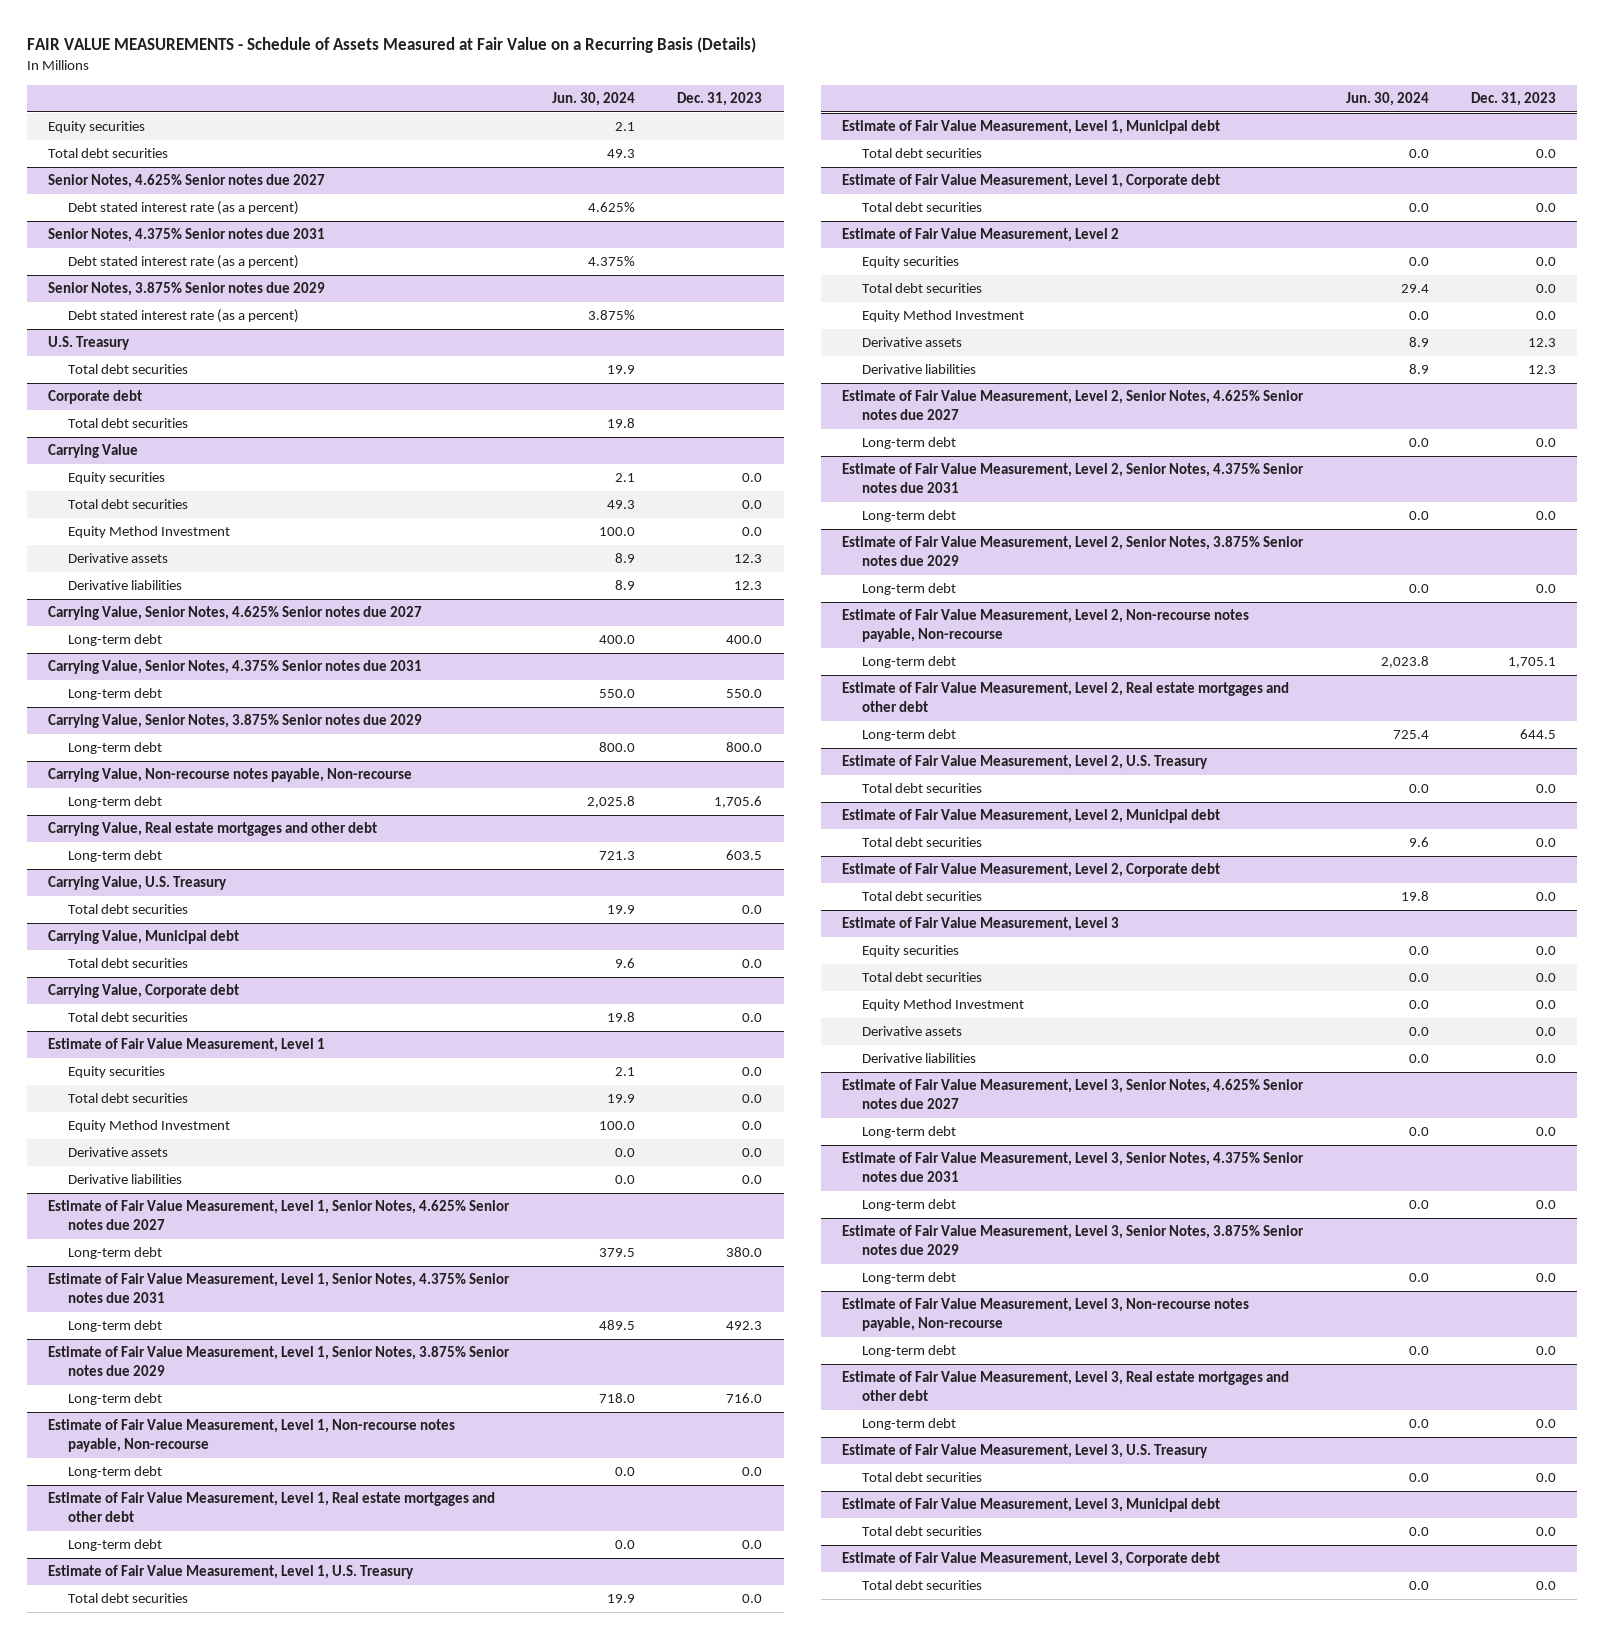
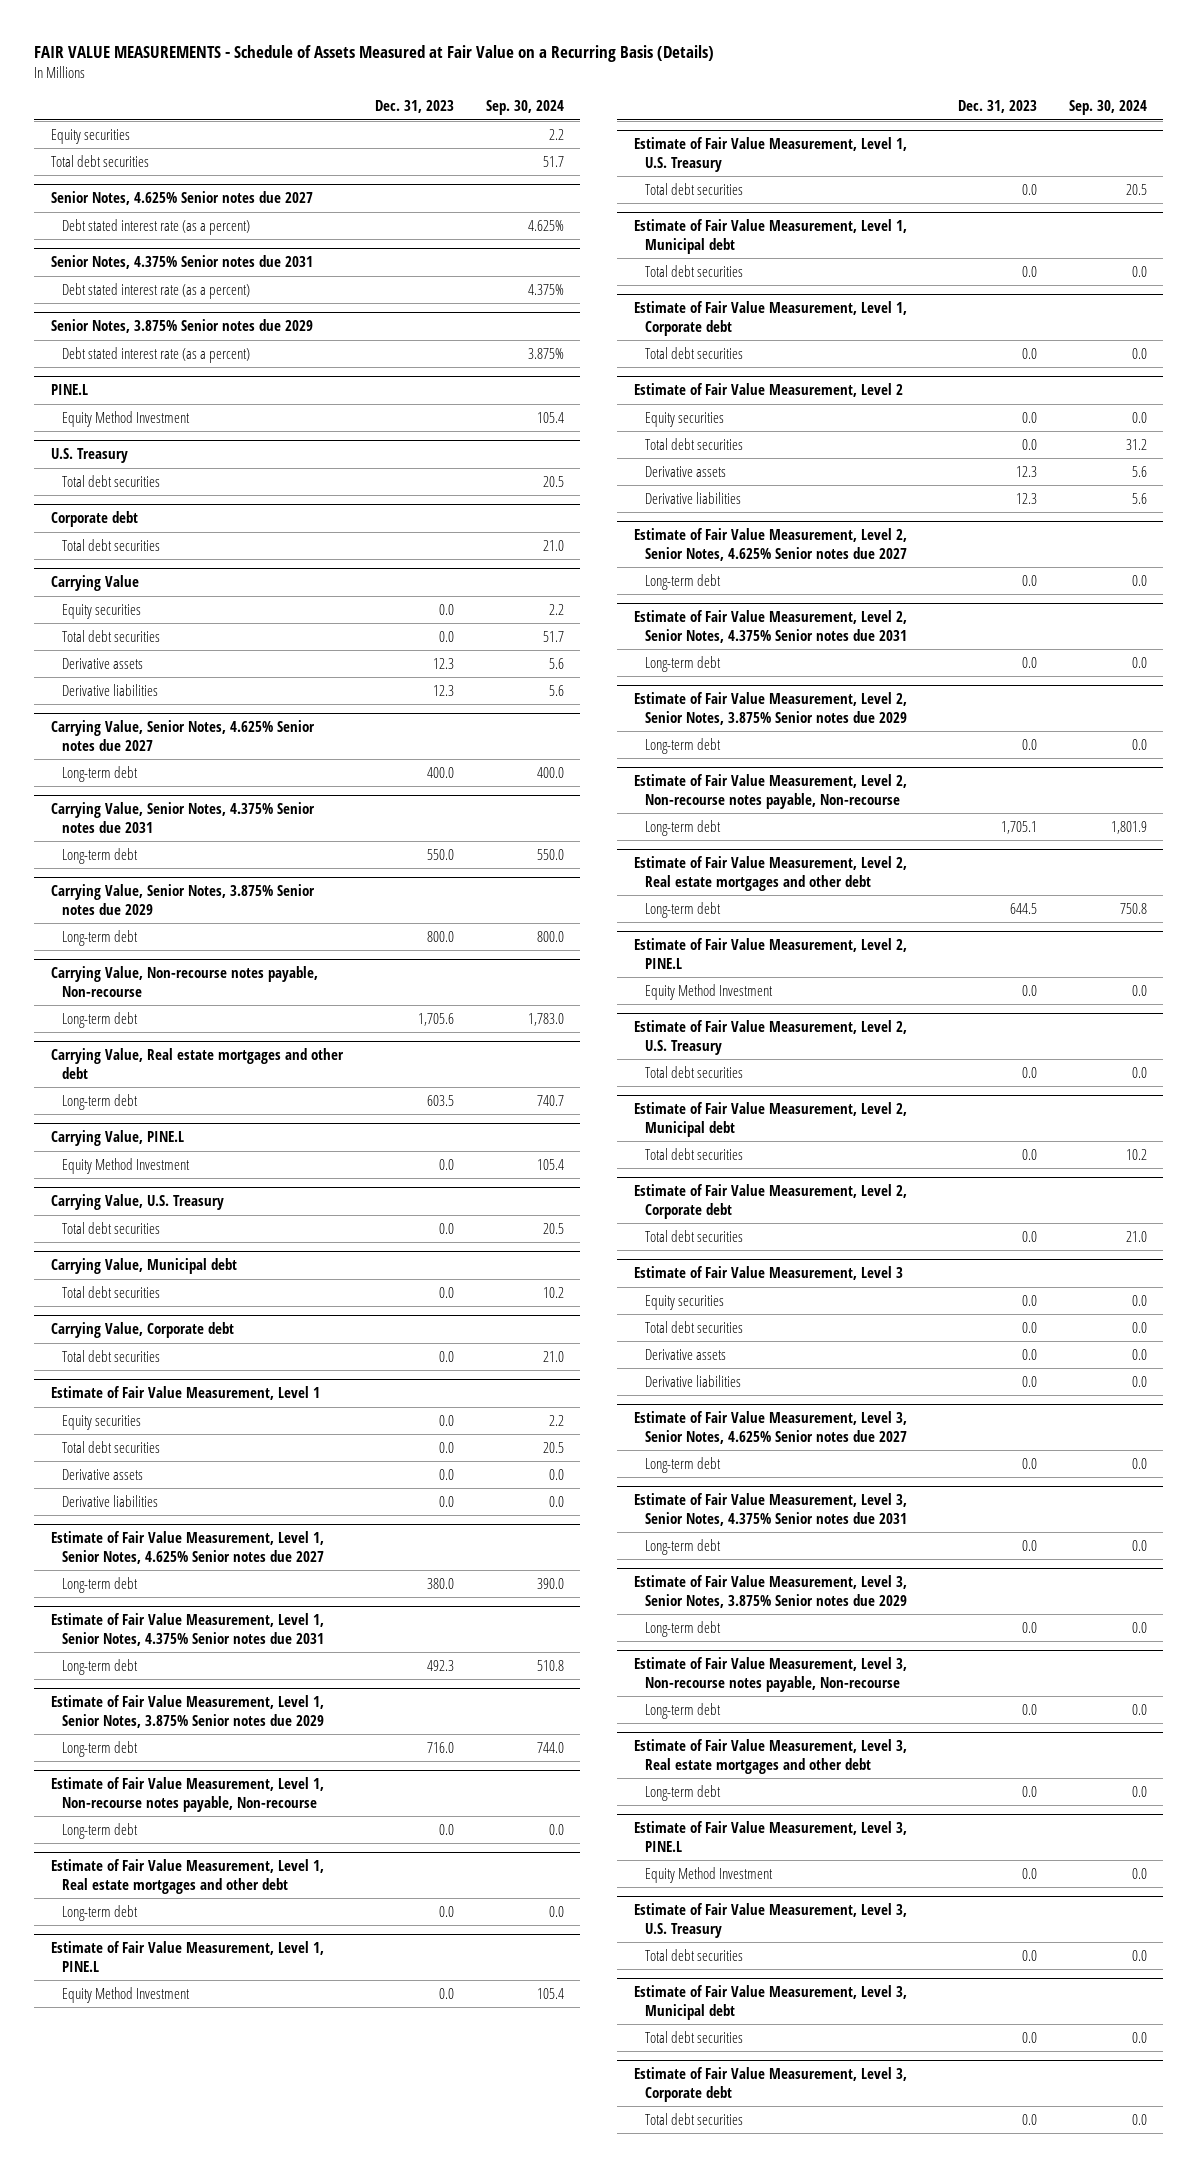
[551,92,635,107] Jun. 30, 2024 -> none
none -> [486,100,565,116] Sep. 30, 2024
none -> [50,384,88,396] PINE.L
none -> [62,410,191,427] Equity Method Investment
[68,526,231,539] Equity Method Investment -> none
none -> [50,1130,184,1147] Carrying Value, PINE.L
none -> [62,1157,191,1174] Equity Method Investment
[68,1120,231,1133] Equity Method Investment -> none
none -> [50,1941,324,1972] Estimate of Fair Value Measurement, Level 1, PINE.L
none -> [62,1986,191,2003] Equity Method Investment
[862,310,1025,323] Equity Method Investment -> none
none -> [633,938,907,969] Estimate of Fair Value Measurement, Level 2, PINE.L
none -> [645,983,774,1000] Equity Method Investment
[862,999,1025,1012] Equity Method Investment -> none
none -> [633,1821,907,1852] Estimate of Fair Value Measurement, Level 3, PINE.L
none -> [645,1866,774,1883] Equity Method Investment

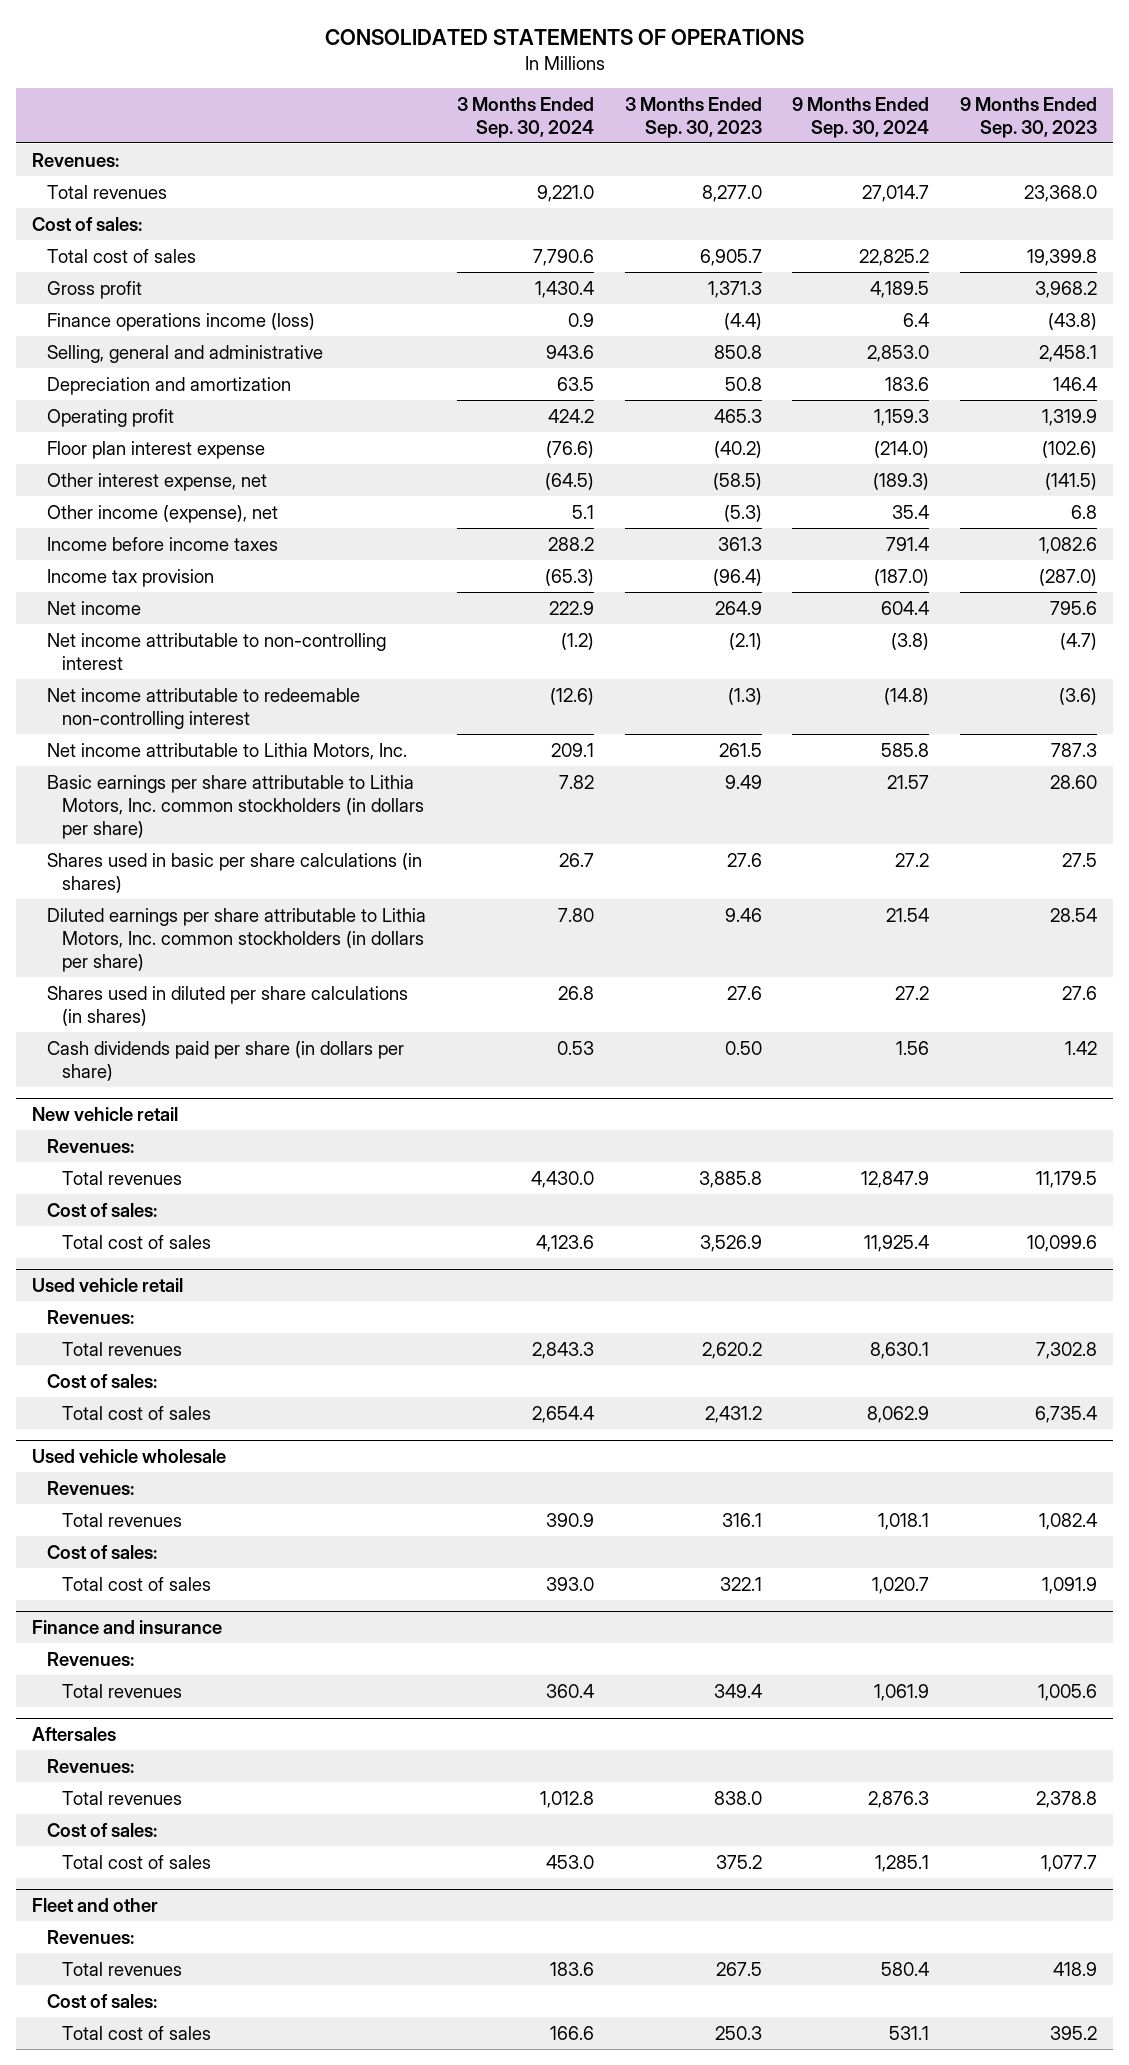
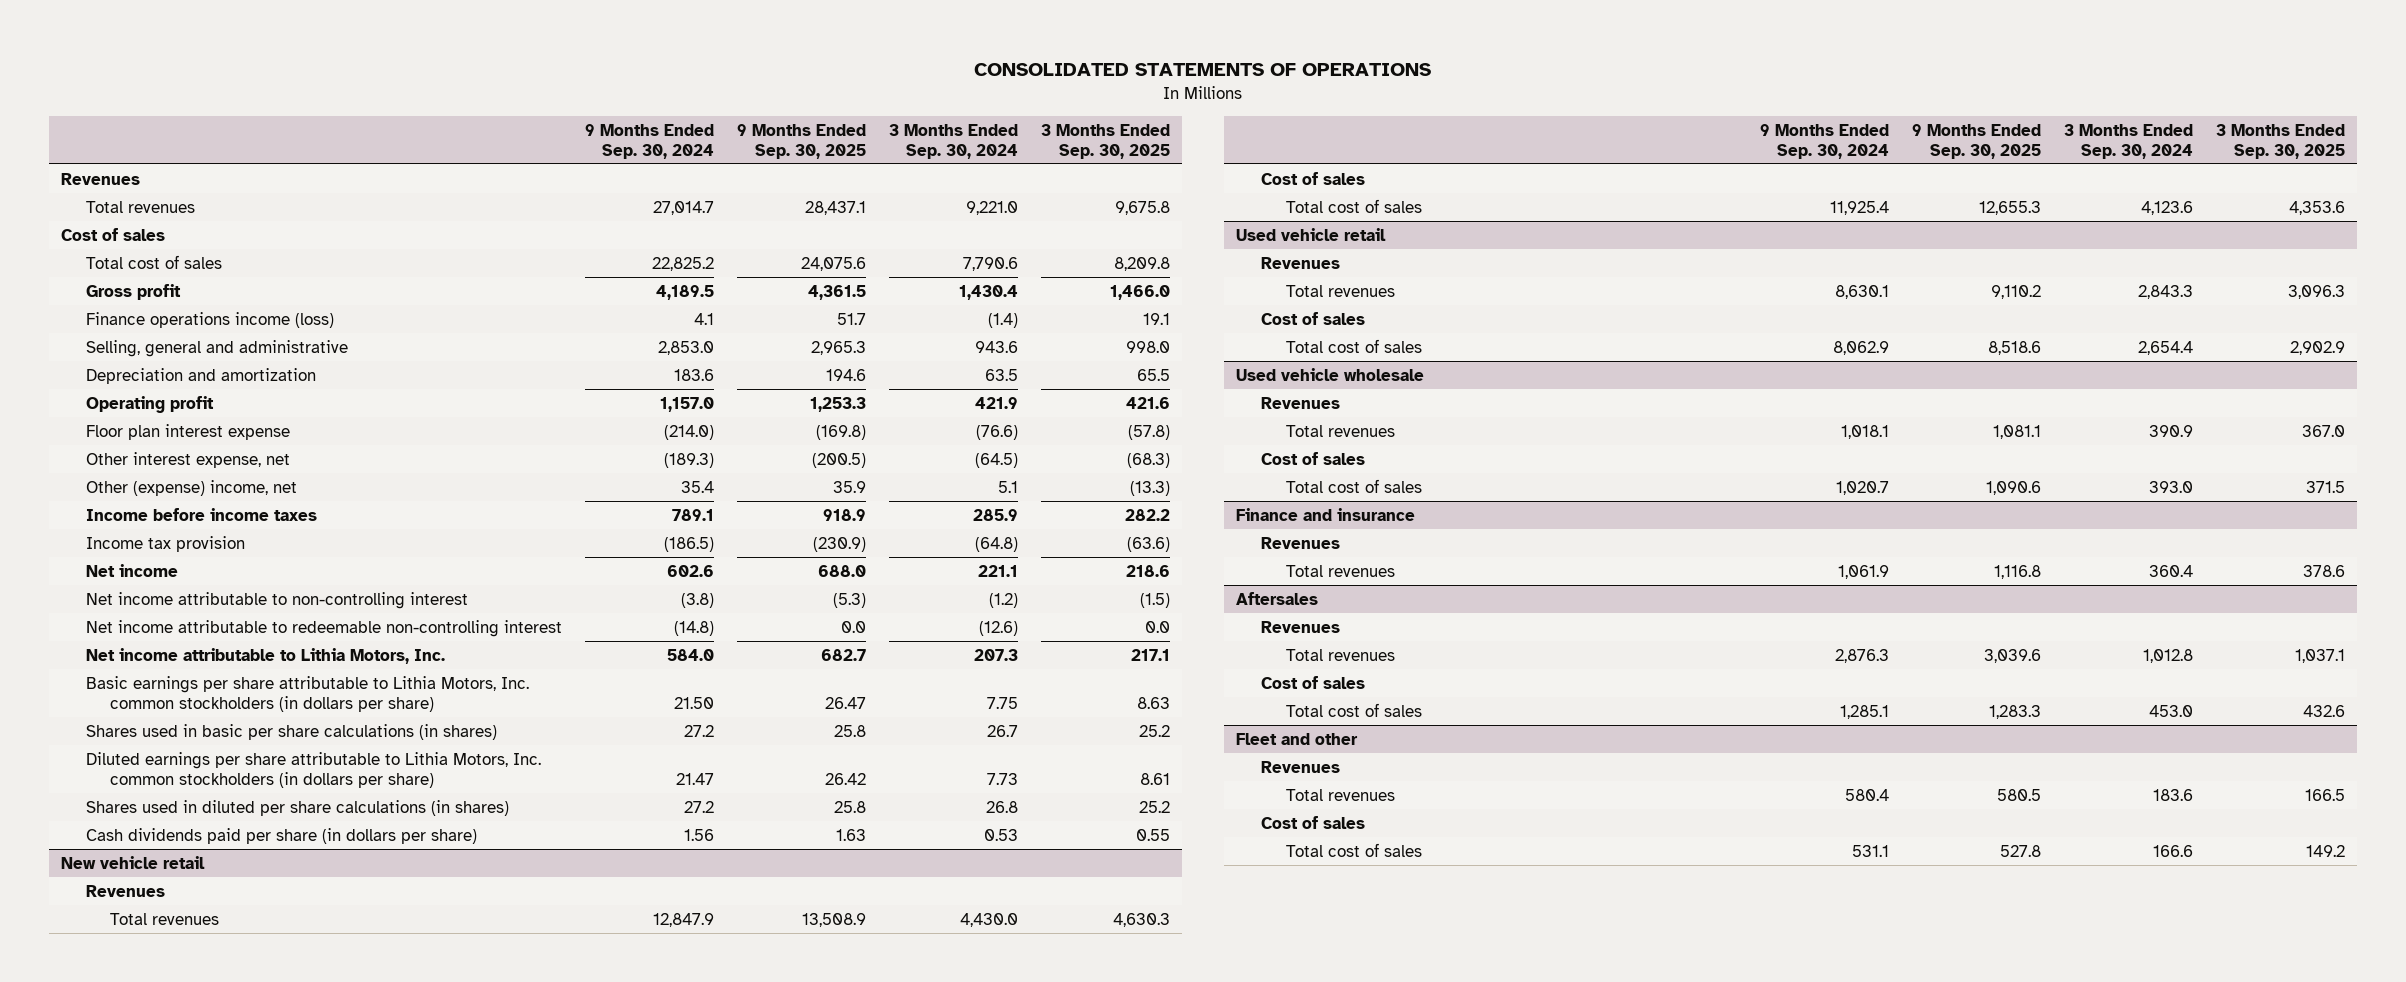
[624,96,762,138] 3 Months Ended Sep. 30, 2023 -> none
[960,96,1098,138] 9 Months Ended Sep. 30, 2023 -> none
none -> [736,123,866,159] 9 Months Ended Sep. 30, 2025
none -> [1041,123,1171,159] 3 Months Ended Sep. 30, 2025
[31,152,119,167] Revenues: -> [60,172,140,185] Revenues
[31,216,142,231] Cost of sales: -> [60,227,165,241] Cost of sales
[567,312,594,327] 0.9 -> [987,312,1018,328] (1.4)
[903,312,930,327] 6.4 -> [693,312,714,325] 4.1
[547,408,594,423] 424.2 -> [974,396,1018,409] 421.9
[874,408,930,426] 1,159.3 -> [659,396,714,412] 1,157.0
[46,504,278,523] Other income (expense), net -> [85,479,297,496] Other (expense) income, net
[547,536,594,551] 288.2 -> [972,508,1018,521] 285.9
[886,536,930,551] 791.4 -> [671,508,714,521] 789.1
[544,568,594,586] (65.3) -> [974,536,1018,552] (64.8)
[874,568,930,586] (187.0) -> [663,536,714,552] (186.5)
[548,600,594,615] 222.9 -> [977,564,1018,577] 221.1
[881,600,930,615] 604.4 -> [666,564,714,577] 602.6
[550,742,594,757] 209.1 -> [973,648,1018,661] 207.3
[881,742,930,757] 585.8 -> [666,648,714,661] 584.0
[558,774,594,789] 7.82 -> [986,696,1018,709] 7.75
[887,774,930,789] 21.57 -> [673,696,714,709] 21.50
[557,907,594,922] 7.80 -> [986,772,1018,785] 7.73
[886,907,930,922] 21.54 -> [675,772,714,785] 21.47
[46,1138,134,1153] Revenues: -> [85,884,165,897] Revenues
[46,1202,157,1217] Cost of sales: -> [1260,171,1365,185] Cost of sales
[46,1309,134,1324] Revenues: -> [1260,256,1340,269] Revenues
[46,1373,157,1388] Cost of sales: -> [1260,311,1365,325] Cost of sales
[46,1480,134,1495] Revenues: -> [1260,396,1340,409] Revenues
[46,1544,157,1559] Cost of sales: -> [1260,451,1365,465] Cost of sales
[46,1651,134,1666] Revenues: -> [1260,536,1340,549] Revenues
[46,1758,134,1773] Revenues: -> [1260,620,1340,633] Revenues
[46,1822,157,1837] Cost of sales: -> [1260,675,1365,689] Cost of sales
[46,1929,134,1944] Revenues: -> [1260,760,1340,773] Revenues
[46,1993,157,2008] Cost of sales: -> [1260,815,1365,829] Cost of sales

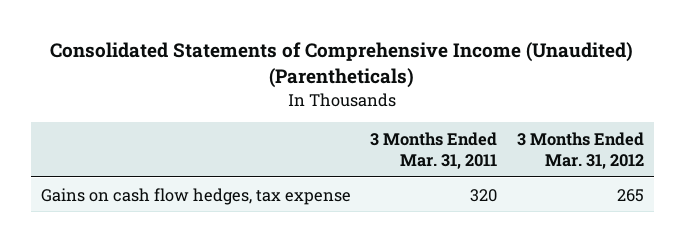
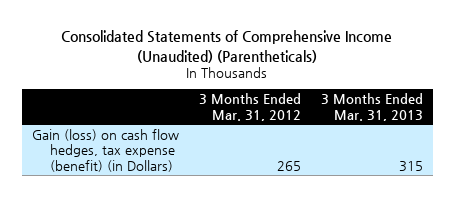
[370,132,498,170] 3 Months Ended Mar. 31, 2011 -> none
none -> [320,93,423,121] 3 Months Ended Mar. 31, 2013
[40,187,351,205] Gains on cash flow hedges, tax expense -> [32,128,180,172] Gain (loss) on cash flow hedges, tax expense (benefit) (in Dollars)

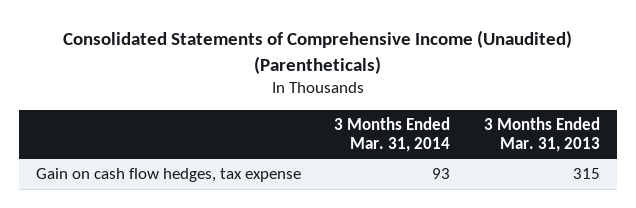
[198,93,301,121] 3 Months Ended Mar. 31, 2012 -> none
none -> [334,116,451,152] 3 Months Ended Mar. 31, 2014
[32,128,180,172] Gain (loss) on cash flow hedges, tax expense (benefit) (in Dollars) -> [35,168,301,183] Gain on cash flow hedges, tax expense

